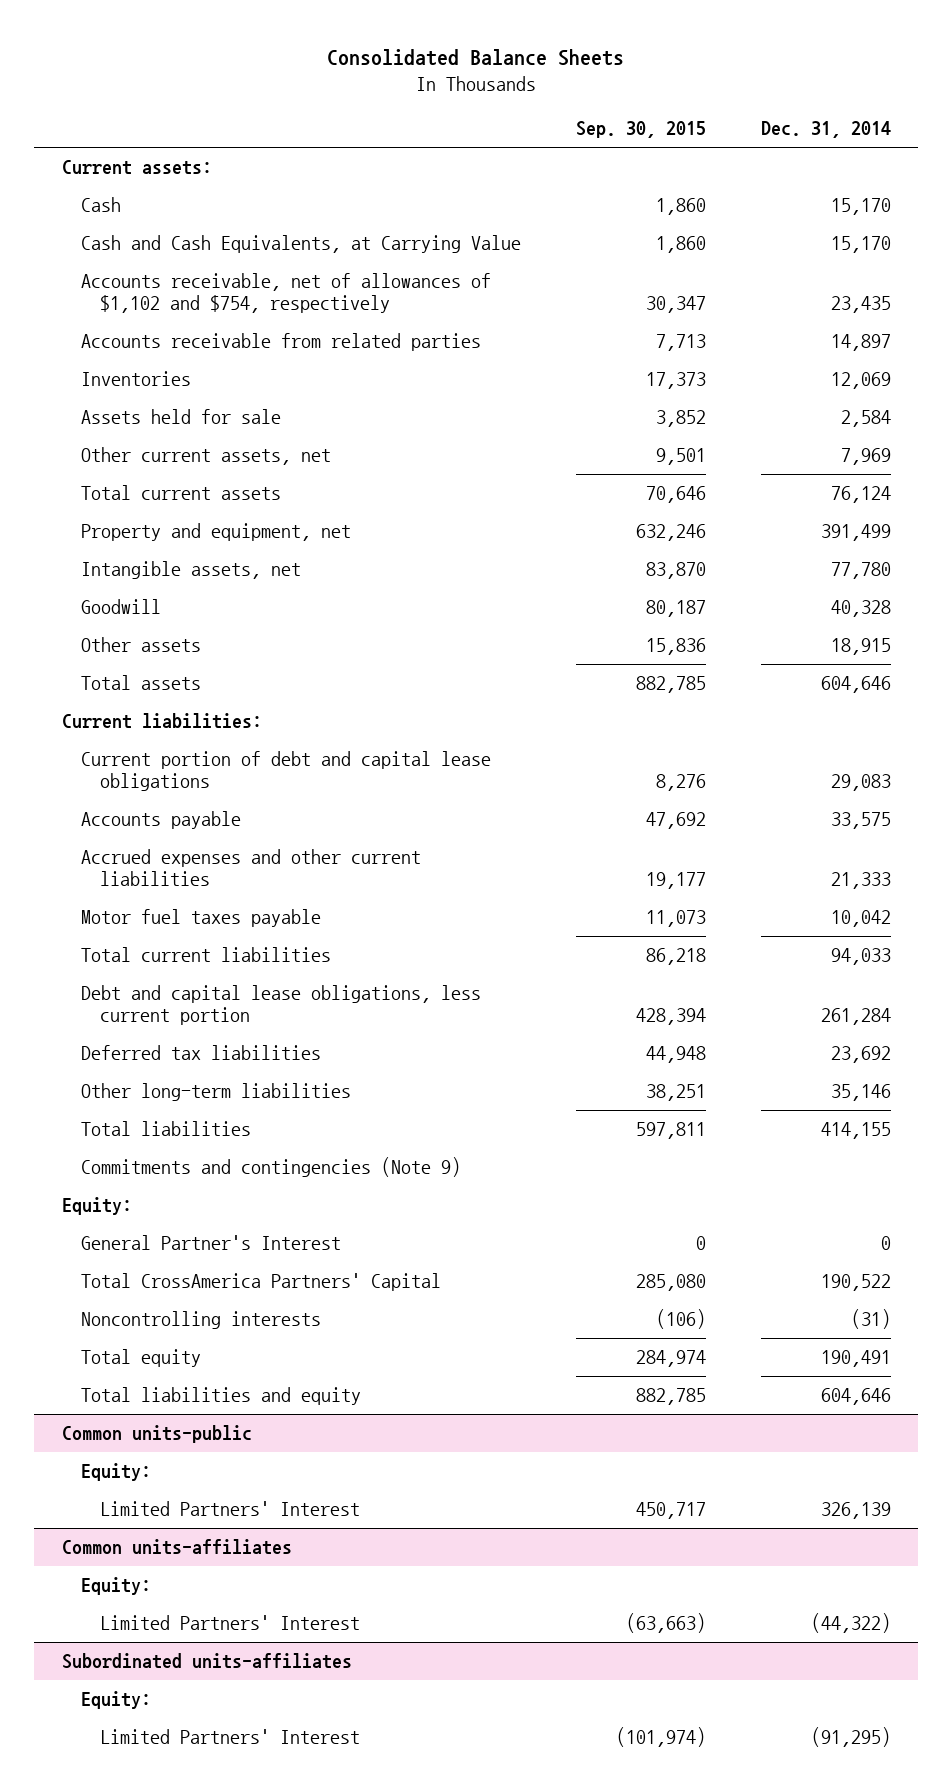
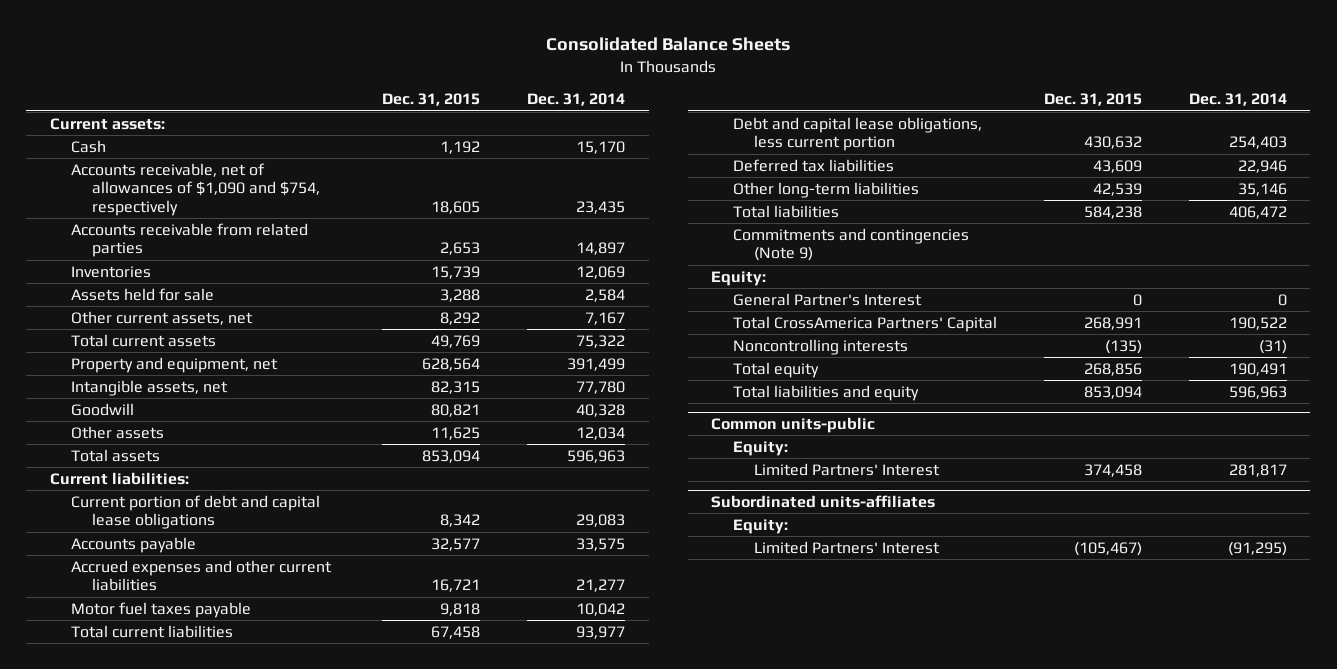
[575,121,706,139] Sep. 30, 2015 -> none
none -> [381,93,480,107] Dec. 31, 2015
[80,235,521,254] Cash and Cash Equivalents, at Carrying Value -> none
[80,273,491,314] Accounts receivable, net of allowances of $1,102 and $754, respectively -> [70,162,321,216] Accounts receivable, net of allowances of $1,090 and $754, respectively
[840,448,891,466] 7,969 -> [585,311,626,325] 7,167
[830,486,891,504] 76,124 -> [576,334,626,348] 75,322
[830,638,891,656] 18,915 -> [576,426,626,440] 12,034
[820,676,891,694] 604,646 -> [567,449,626,463] 596,963
[830,872,891,890] 21,333 -> [576,579,626,593] 21,277
[830,948,891,966] 94,033 -> [576,625,626,639] 93,977
[820,1008,891,1026] 261,284 -> [1228,136,1287,150] 254,403
[830,1046,891,1064] 23,692 -> [1237,159,1287,173] 22,946
[820,1122,891,1140] 414,155 -> [1228,205,1287,219] 406,472
[820,1388,891,1406] 604,646 -> [1228,385,1287,399] 596,963
[61,1539,292,1556] Common units-affiliates -> none
[80,1577,151,1596] Equity: -> none
[99,1615,360,1631] Limited Partners' Interest -> none
[820,1502,891,1520] 326,139 -> [1228,463,1287,477] 281,817

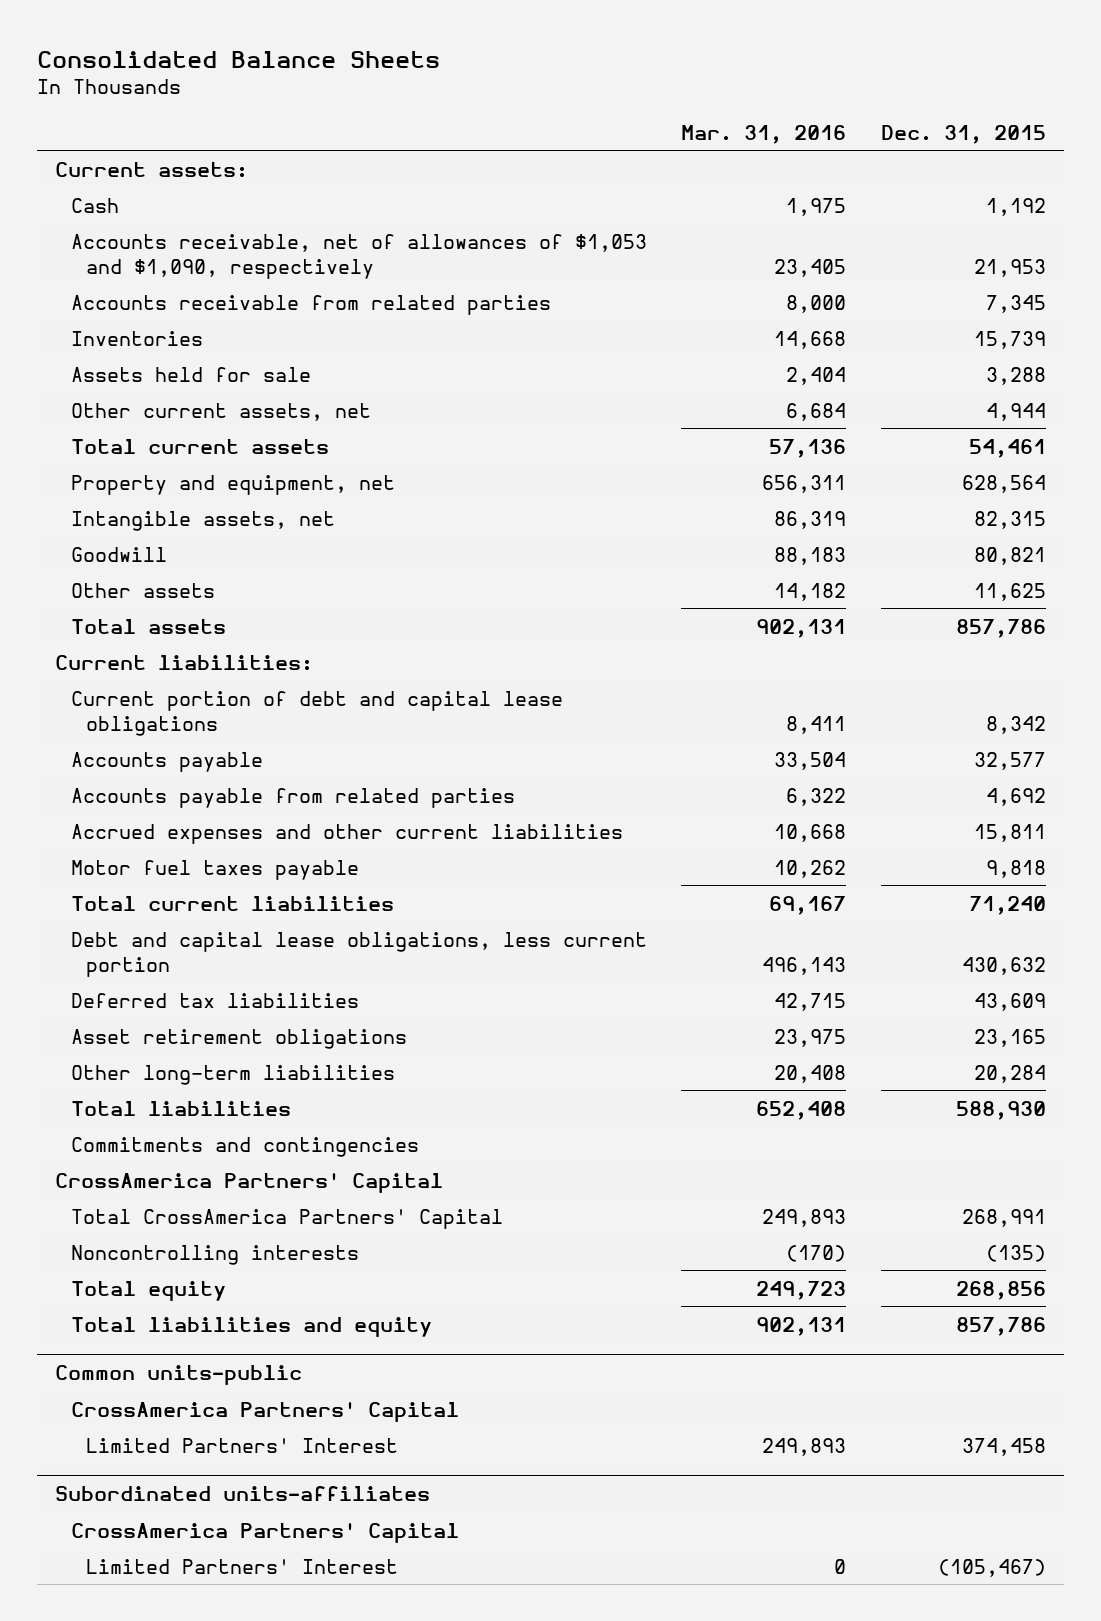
[527,93,626,107] Dec. 31, 2014 -> none
none -> [681,124,847,144] Mar. 31, 2016
[70,162,321,216] Accounts receivable, net of allowances of $1,090 and $754, respectively -> [70,233,647,279] Accounts receivable, net of allowances of $1,053 and $1,090, respectively
[430,200,480,214] 18,605 -> [974,258,1047,277] 21,953
[439,242,480,256] 2,653 -> [986,294,1047,313] 7,345
[439,311,480,325] 8,292 -> [986,402,1047,421] 4,944
[430,334,480,348] 49,769 -> [969,438,1047,458] 54,461
[421,449,480,463] 853,094 -> [956,618,1047,638] 857,786
none -> [70,787,515,808] Accounts payable from related parties
[430,579,480,593] 16,721 -> [974,823,1047,842] 15,811
[430,625,480,639] 67,458 -> [969,895,1047,915] 71,240
[732,292,922,306] General Partner's Interest -> none
none -> [70,1028,407,1049] Asset retirement obligations
[1092,182,1142,196] 42,539 -> [974,1064,1047,1083] 20,284
[1083,205,1142,219] 584,238 -> [956,1100,1047,1120] 588,930
[732,227,969,262] Commitments and contingencies (Note 9) -> [70,1136,419,1157] Commitments and contingencies
[711,270,767,286] Equity: -> [54,1172,443,1193] CrossAmerica Partners' Capital
[1083,385,1142,399] 853,094 -> [956,1316,1047,1336] 857,786
[732,440,788,456] Equity: -> [70,1401,459,1422] CrossAmerica Partners' Capital
[732,518,788,534] Equity: -> [70,1522,459,1543] CrossAmerica Partners' Capital

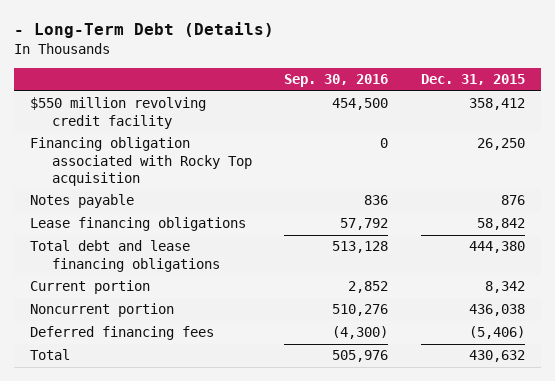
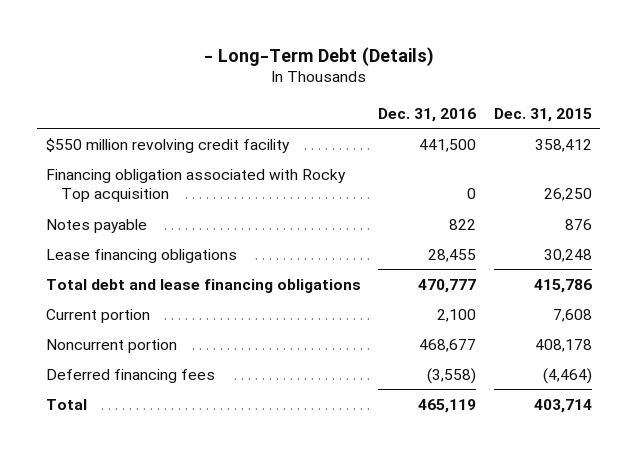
[284,74,389,88] Sep. 30, 2016 -> none
none -> [378,107,477,122] Dec. 31, 2016
[476,218,525,231] 58,842 -> [543,248,592,262] 30,248
[468,241,525,254] 444,380 -> [533,278,592,293] 415,786
[484,281,525,294] 8,342 -> [552,308,592,322] 7,608
[468,304,525,317] 436,038 -> [534,338,592,352] 408,178
[468,326,525,340] (5,406) -> [542,367,592,384] (4,464)
[468,350,525,363] 430,632 -> [533,398,592,413] 403,714

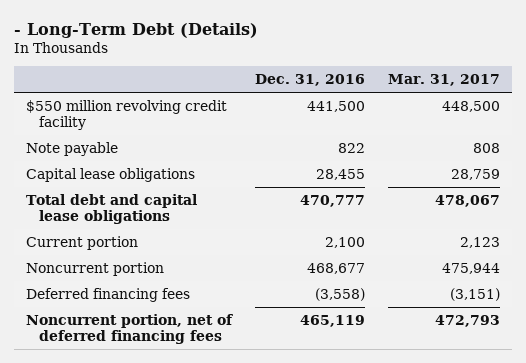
[493,107,592,122] Dec. 31, 2015 -> none
none -> [388,74,501,87] Mar. 31, 2017
[46,168,347,202] Financing obligation associated with Rocky Top acquisition -> none
[46,218,148,233] Notes payable -> [25,141,118,156] Note payable
[46,248,238,263] Lease financing obligations -> [25,167,195,182] Capital lease obligations
[46,278,362,293] Total debt and lease financing obligations -> [25,193,197,225] Total debt and capital lease obligations
[46,398,88,410] Total -> [25,313,233,345] Noncurrent portion, net of deferred financing fees

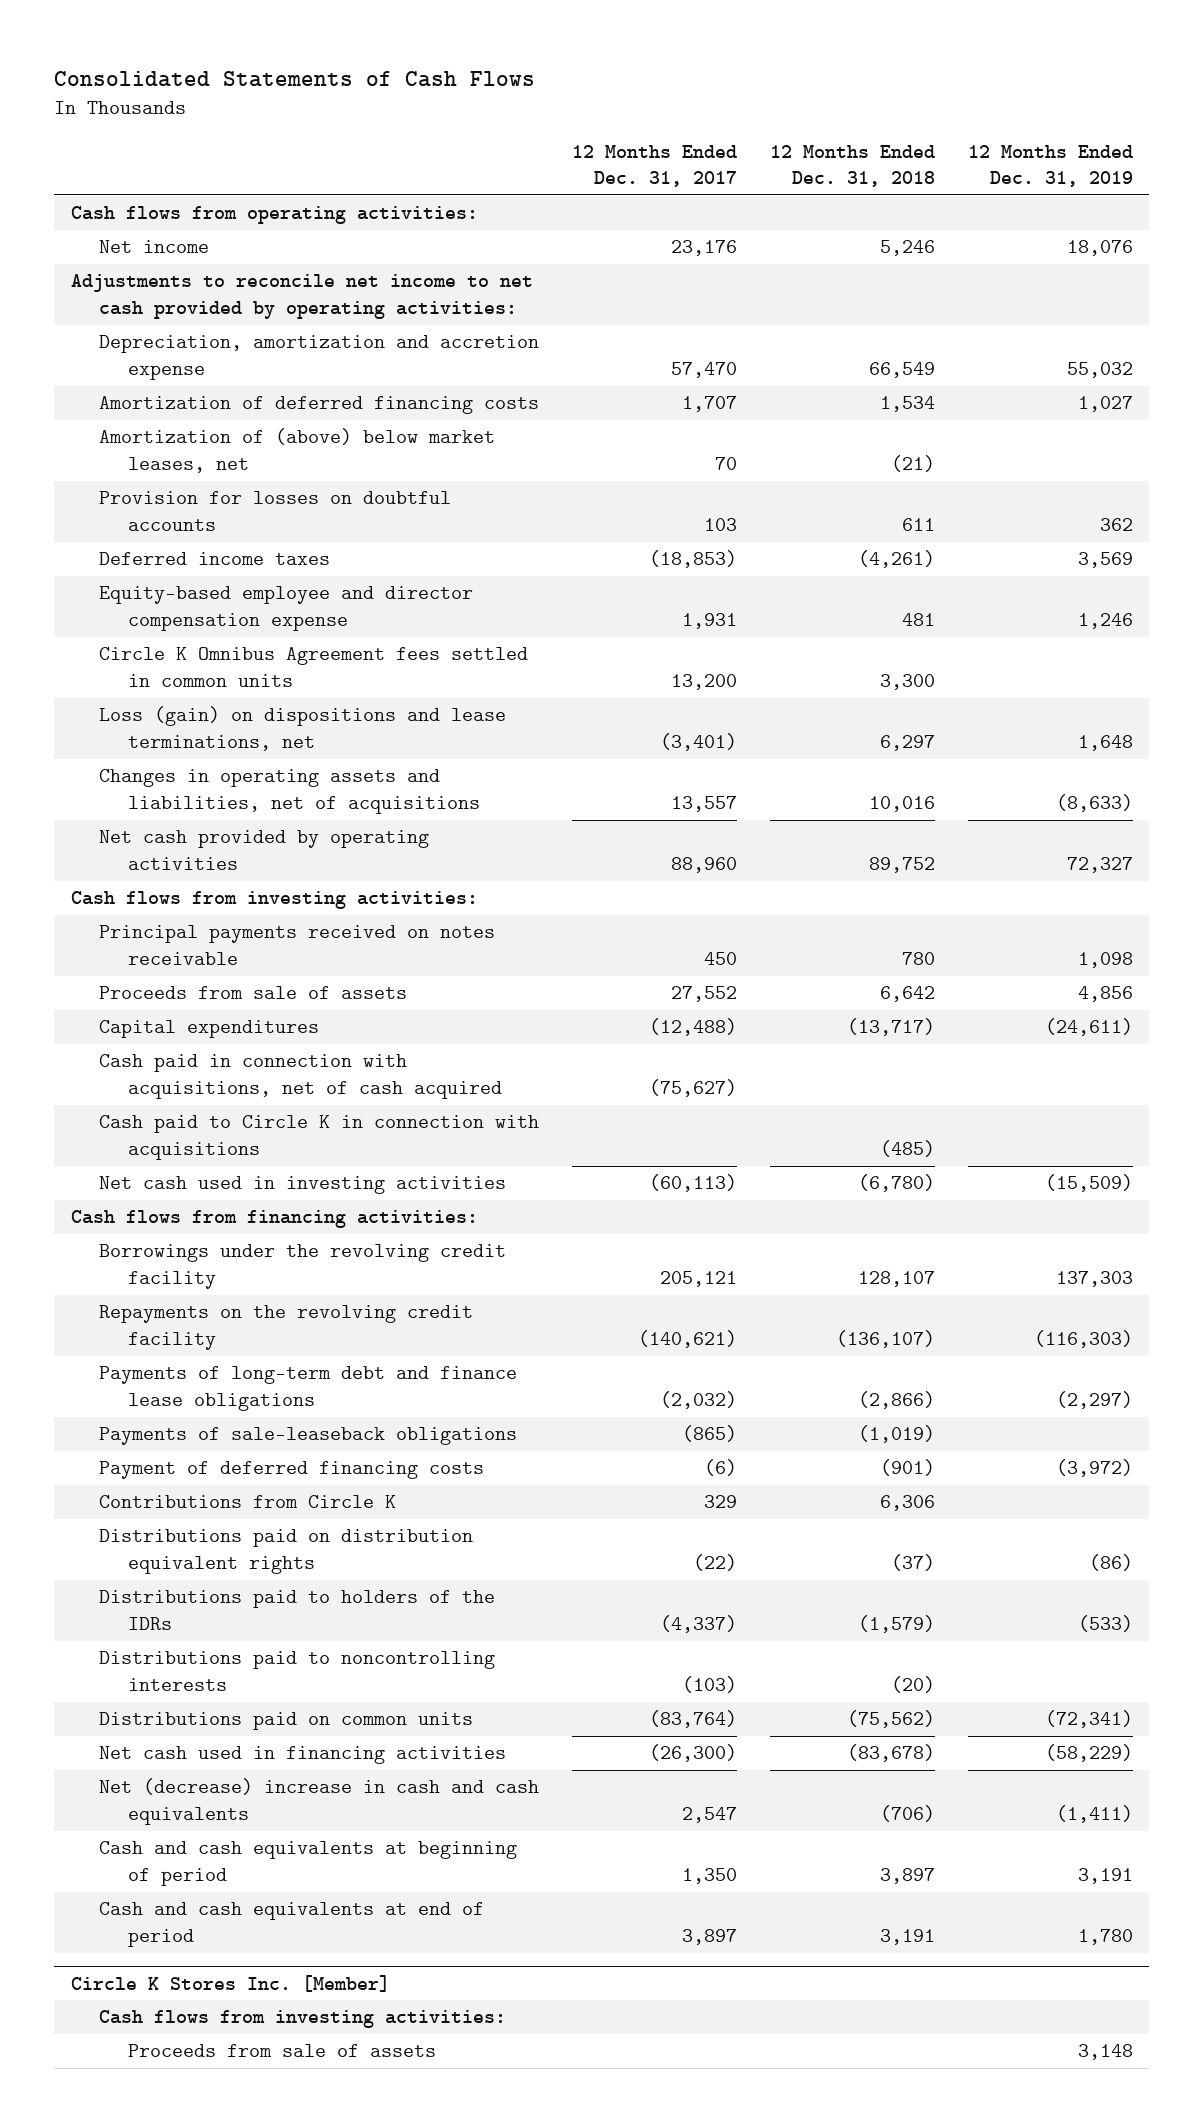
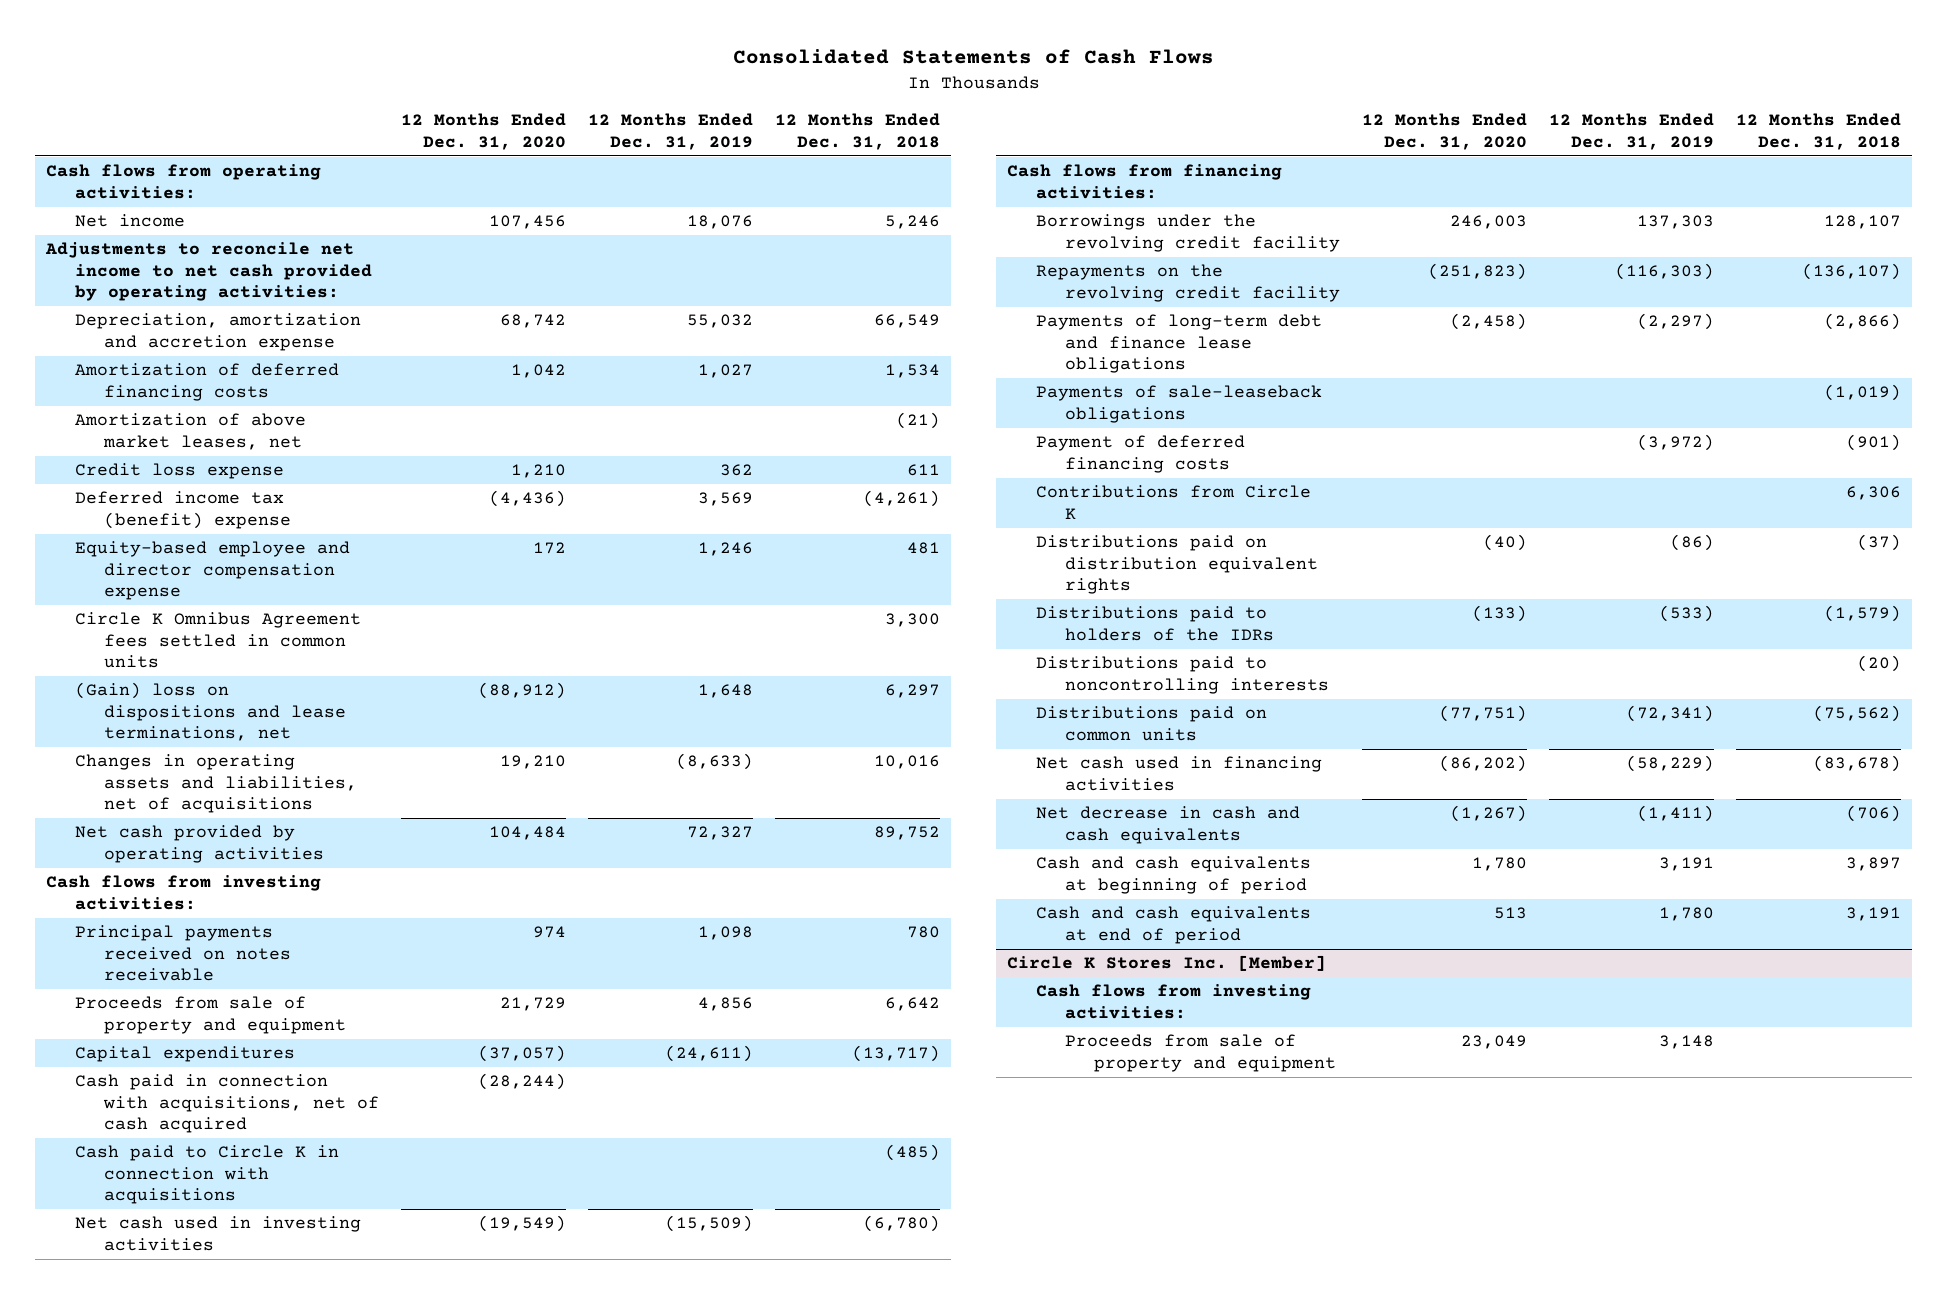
[572,144,738,187] 12 Months Ended Dec. 31, 2017 -> none
none -> [400,113,566,150] 12 Months Ended Dec. 31, 2020
[99,428,496,473] Amortization of (above) below market leases, net -> [74,413,306,450] Amortization of above market leases, net
[99,491,452,531] Provision for losses on doubtful accounts -> [74,463,284,480] Credit loss expense
[99,552,331,566] Deferred income taxes -> [74,491,291,529] Deferred income tax (benefit) expense
[99,706,507,751] Loss (gain) on dispositions and lease terminations, net -> [74,682,346,742] (Gain) loss on dispositions and lease terminations, net
[99,986,408,1000] Proceeds from sale of assets -> [74,996,346,1034] Proceeds from sale of property and equipment
[99,1778,540,1825] Net (decrease) increase in cash and cash equivalents -> [1036,806,1301,844] Net decrease in cash and cash equivalents
[127,2044,436,2058] Proceeds from sale of assets -> [1065,1034,1337,1072] Proceeds from sale of property and equipment

